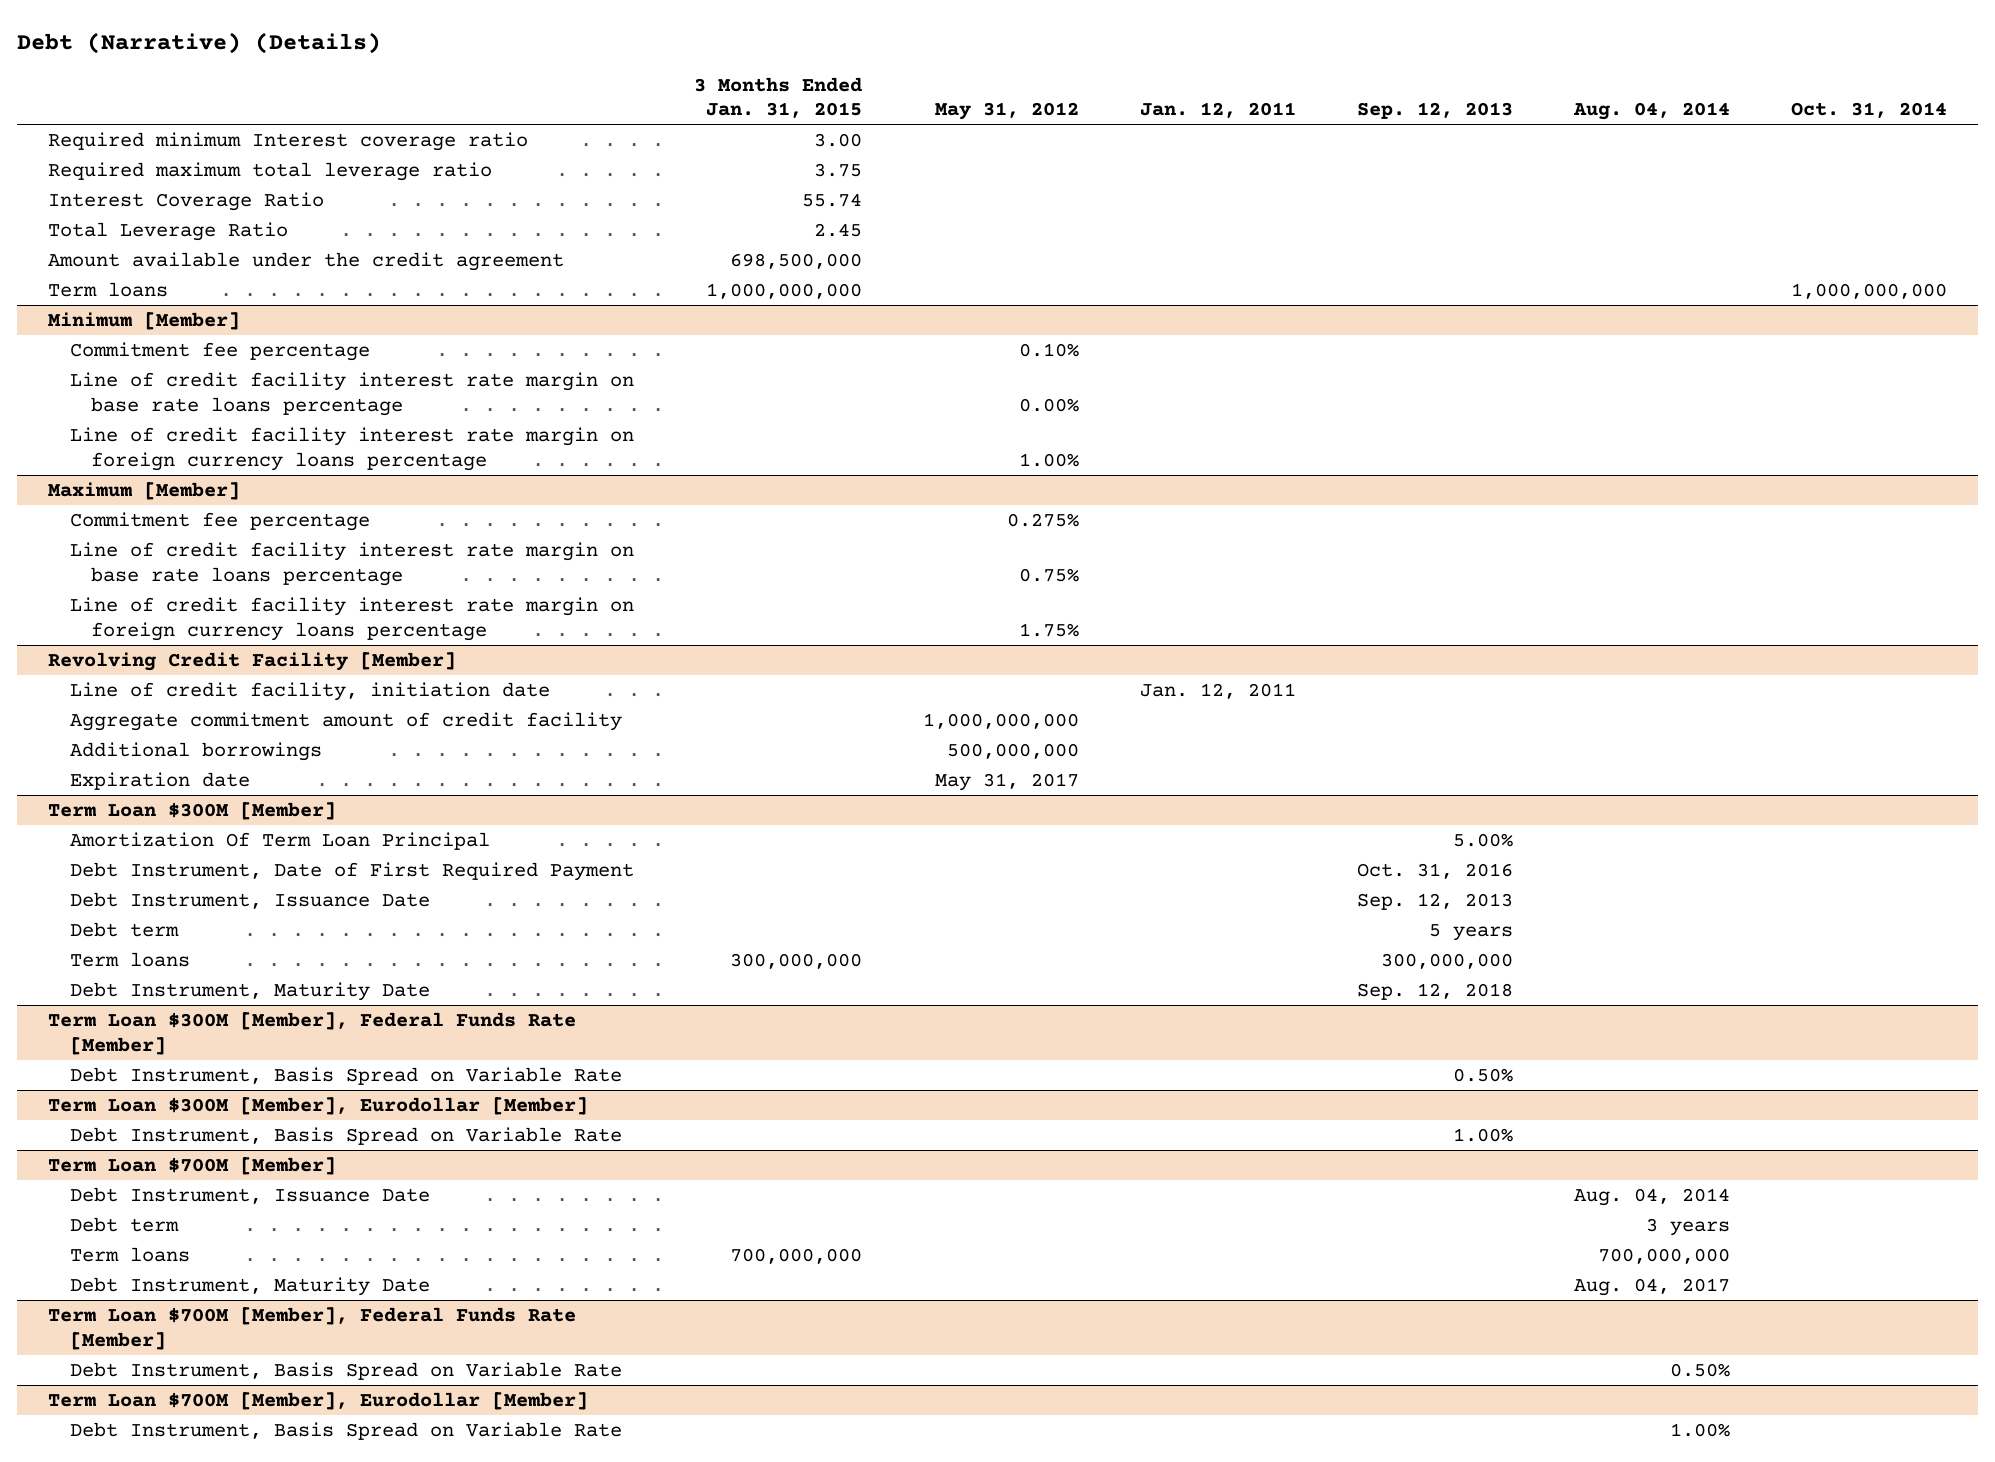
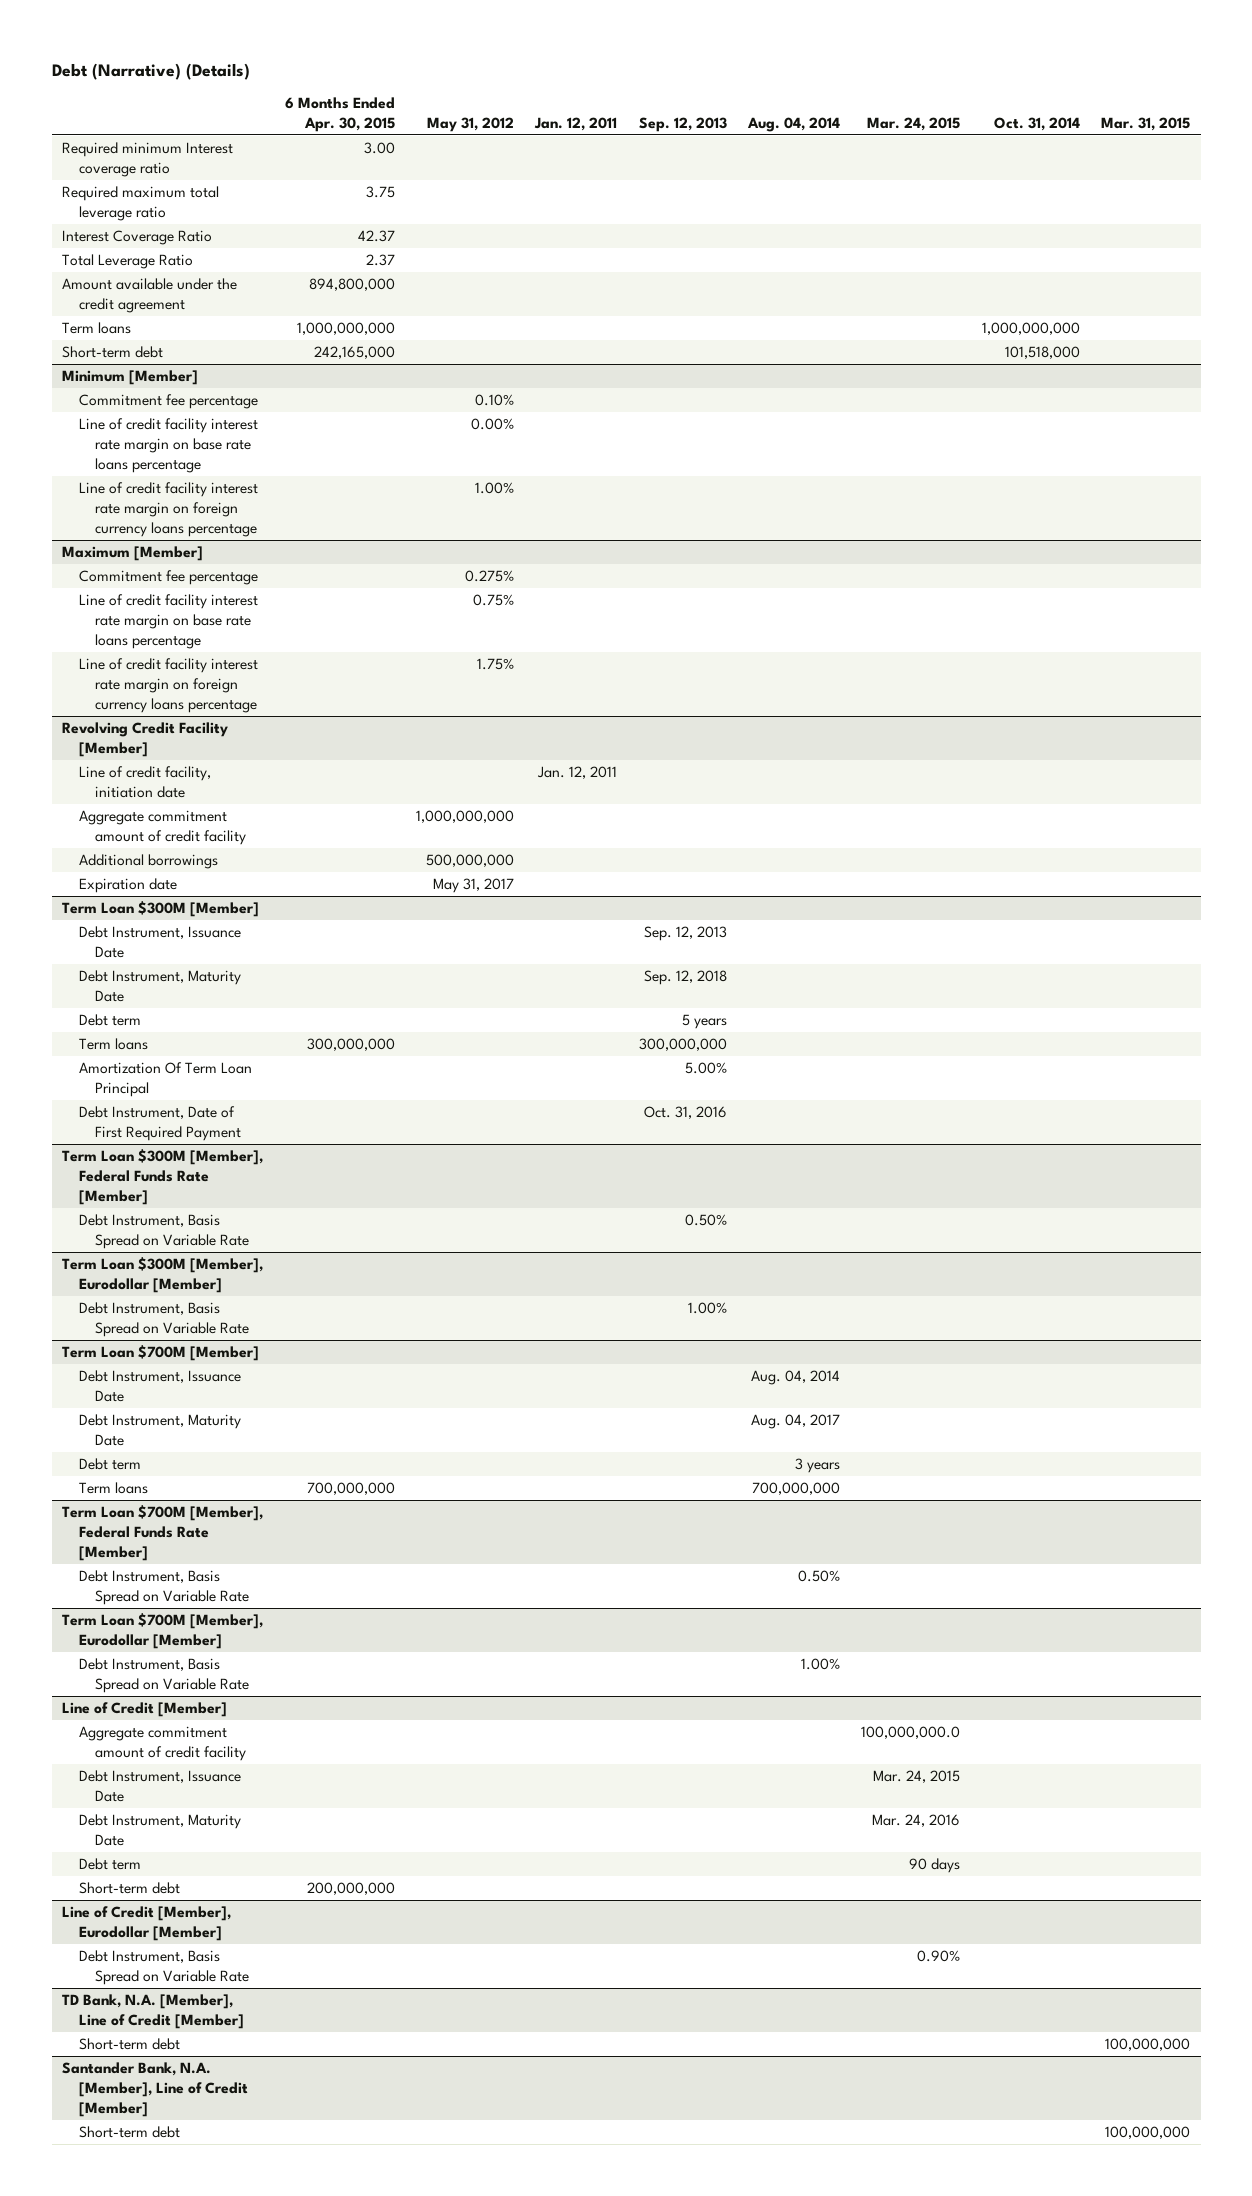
[694,76,863,119] 3 Months Ended Jan. 31, 2015 -> none
none -> [284,97,395,133] 6 Months Ended Apr. 30, 2015
none -> [867,117,961,132] Mar. 24, 2015
none -> [1100,117,1190,132] Mar. 31, 2015
none -> [62,346,164,359] Short-term debt
[69,982,430,1002] Debt Instrument, Maturity Date -> [78,970,241,1003] Debt Instrument, Maturity Date
[69,832,490,851] Amortization Of Term Loan Principal -> [78,1062,252,1098] Amortization Of Term Loan Principal
[69,862,634,882] Debt Instrument, Date of First Required Payment -> [78,1106,241,1142] Debt Instrument, Date of First Required Payment
[69,1277,430,1297] Debt Instrument, Maturity Date -> [78,1414,241,1447] Debt Instrument, Maturity Date
none -> [62,1702,228,1718] Line of Credit [Member]
none -> [78,1726,246,1762] Aggregate commitment amount of credit facility
none -> [78,1770,241,1803] Debt Instrument, Issuance Date
none -> [78,1814,241,1847] Debt Instrument, Maturity Date
none -> [78,1858,141,1871] Debt term
none -> [78,1882,180,1895] Short-term debt
none -> [62,1906,232,1942] Line of Credit [Member], Eurodollar [Member]
none -> [78,1950,249,1986] Debt Instrument, Basis Spread on Variable Rate
none -> [62,1994,244,2030] TD Bank, N.A. [Member], Line of Credit [Member]
none -> [78,2038,180,2051] Short-term debt
none -> [62,2062,248,2117] Santander Bank, N.A. [Member], Line of Credit [Member]
none -> [78,2126,180,2139] Short-term debt

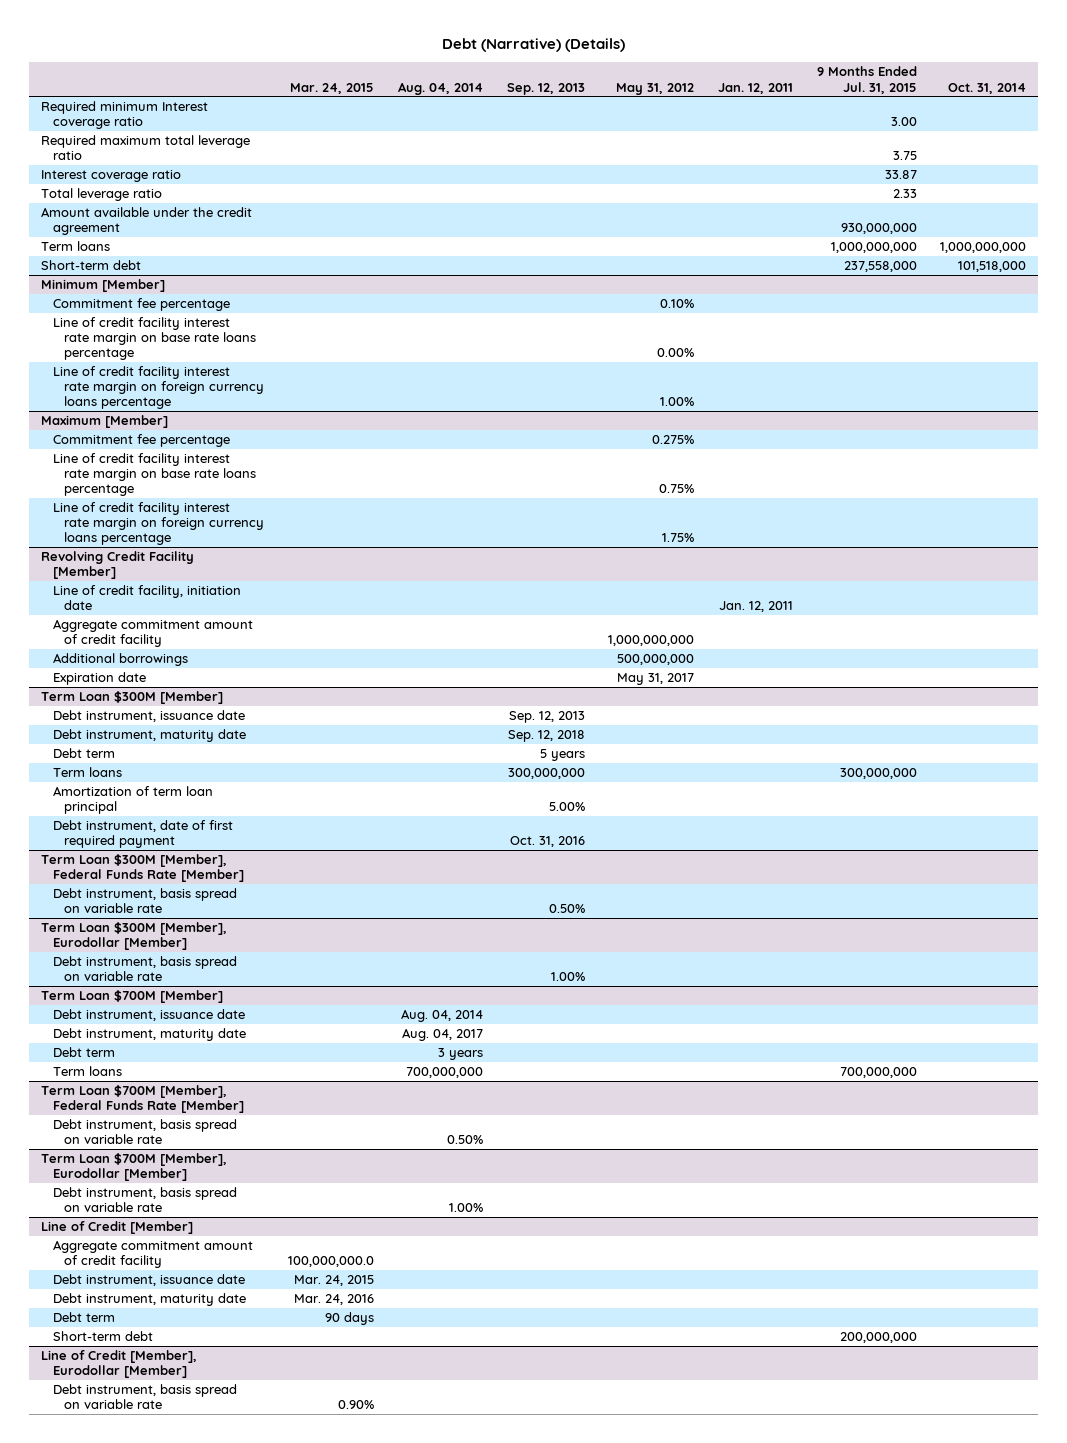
[284,97,395,133] 6 Months Ended Apr. 30, 2015 -> none
[1100,117,1190,132] Mar. 31, 2015 -> none
none -> [816,66,917,94] 9 Months Ended Jul. 31, 2015
[62,230,213,246] Interest Coverage Ratio -> [40,170,181,183] Interest coverage ratio
[62,254,194,270] Total Leverage Ratio -> [40,188,162,202] Total leverage ratio
[78,926,241,959] Debt Instrument, Issuance Date -> [52,710,245,723] Debt instrument, issuance date
[78,970,241,1003] Debt Instrument, Maturity Date -> [52,729,246,743] Debt instrument, maturity date
[78,1062,252,1098] Amortization Of Term Loan Principal -> [52,786,213,815] Amortization of term loan principal
[78,1106,241,1142] Debt Instrument, Date of First Required Payment -> [52,820,233,849] Debt instrument, date of first required payment
[78,1214,249,1250] Debt Instrument, Basis Spread on Variable Rate -> [52,888,237,914] Debt instrument, basis spread on variable rate
[78,1302,249,1338] Debt Instrument, Basis Spread on Variable Rate -> [52,956,237,982] Debt instrument, basis spread on variable rate
[78,1370,241,1403] Debt Instrument, Issuance Date -> [52,1009,245,1022] Debt instrument, issuance date
[78,1414,241,1447] Debt Instrument, Maturity Date -> [52,1028,246,1042] Debt instrument, maturity date
[78,1570,249,1606] Debt Instrument, Basis Spread on Variable Rate -> [52,1119,237,1145] Debt instrument, basis spread on variable rate
[78,1658,249,1694] Debt Instrument, Basis Spread on Variable Rate -> [52,1187,237,1213] Debt instrument, basis spread on variable rate
[78,1770,241,1803] Debt Instrument, Issuance Date -> [52,1274,245,1287] Debt instrument, issuance date
[78,1814,241,1847] Debt Instrument, Maturity Date -> [52,1293,246,1307] Debt instrument, maturity date
[62,1994,244,2030] TD Bank, N.A. [Member], Line of Credit [Member] -> none
[78,2038,180,2051] Short-term debt -> none
[62,2062,248,2117] Santander Bank, N.A. [Member], Line of Credit [Member] -> none
[78,2126,180,2139] Short-term debt -> none
[78,1950,249,1986] Debt Instrument, Basis Spread on Variable Rate -> [52,1384,237,1410] Debt instrument, basis spread on variable rate

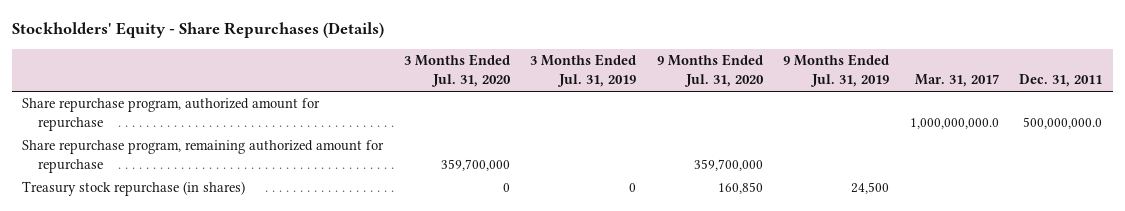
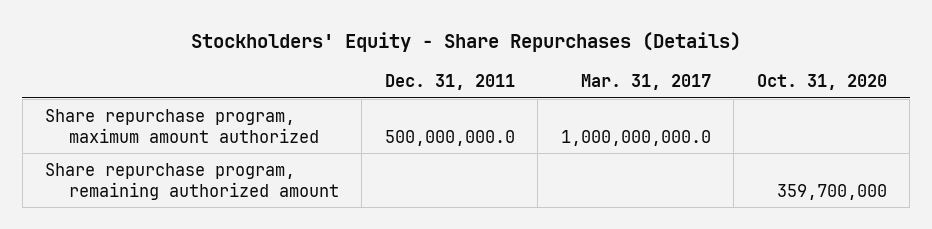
[403,54,511,88] 3 Months Ended Jul. 31, 2020 -> none
[530,54,637,88] 3 Months Ended Jul. 31, 2019 -> none
[656,54,764,88] 9 Months Ended Jul. 31, 2020 -> none
[783,54,890,88] 9 Months Ended Jul. 31, 2019 -> none
none -> [756,74,887,91] Oct. 31, 2020
[22,181,246,197] Treasury stock repurchase (in shares) -> none
[22,98,321,132] Share repurchase program, authorized amount for repurchase -> [45,108,319,143] Share repurchase program, maximum amount authorized
[22,140,385,174] Share repurchase program, remaining authorized amount for repurchase -> [45,162,339,200] Share repurchase program, remaining authorized amount

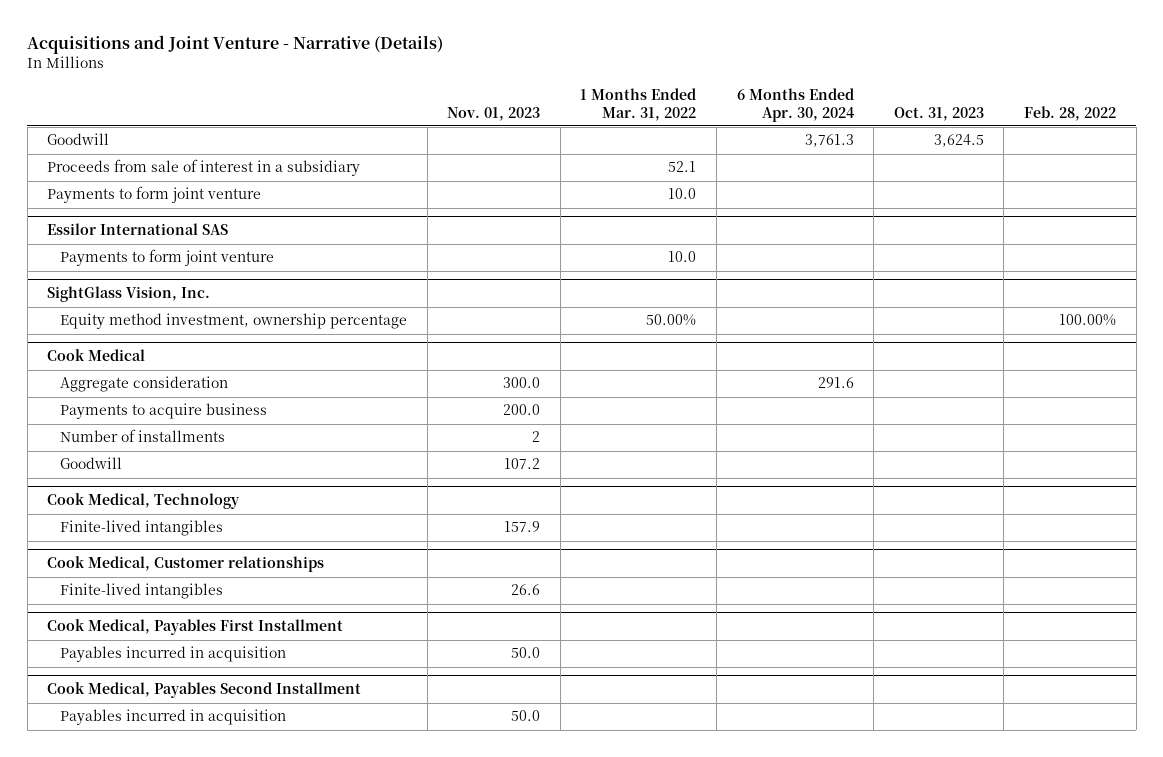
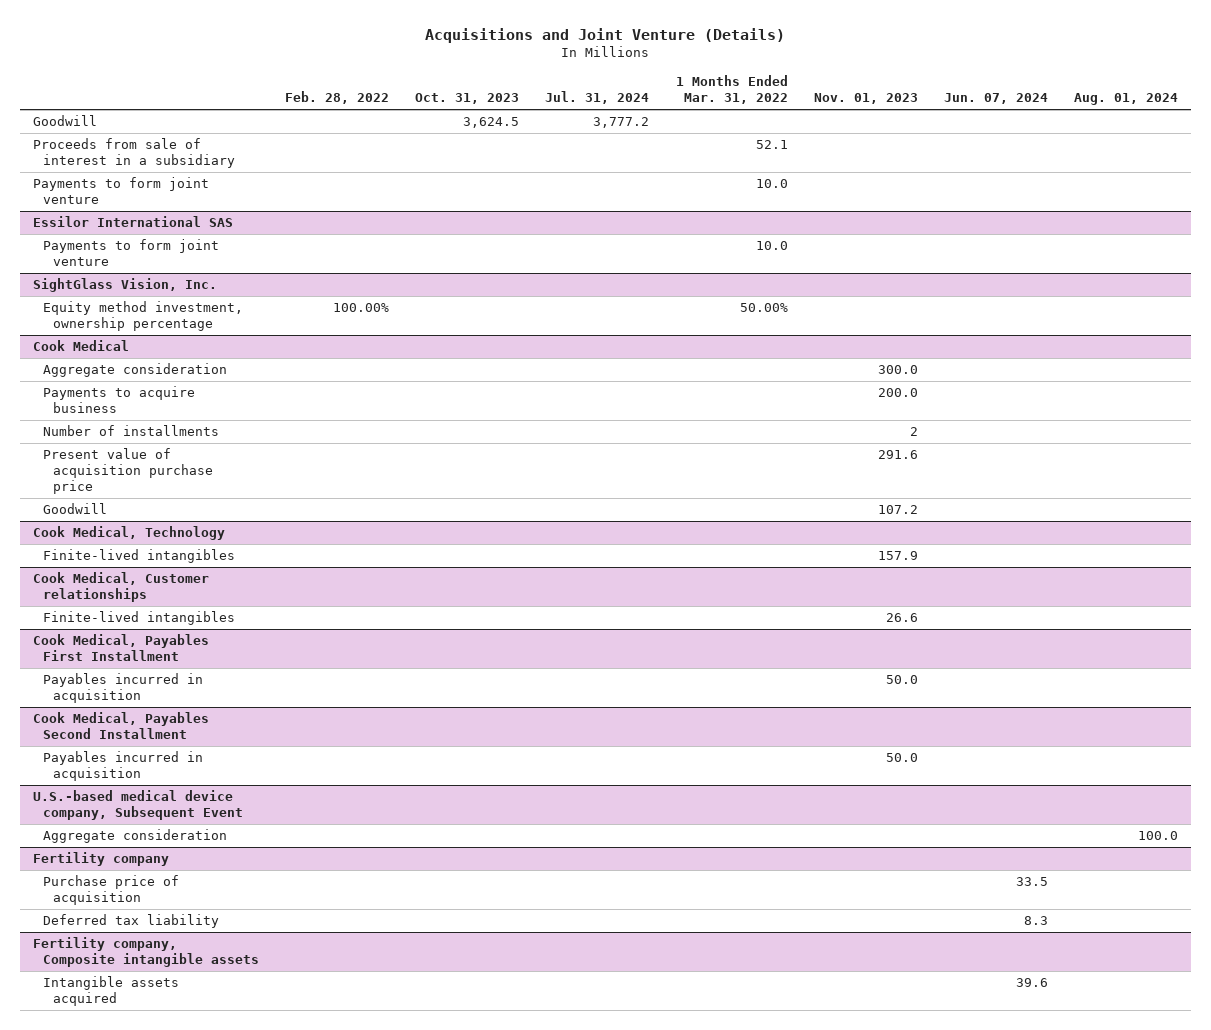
[27,34,444,54] Acquisitions and Joint Venture - Narrative (Details) -> [425,27,786,43] Acquisitions and Joint Venture (Details)
[736,88,854,122] 6 Months Ended Apr. 30, 2024 -> none
none -> [545,91,650,105] Jul. 31, 2024
none -> [943,93,1048,105] Jun. 07, 2024
none -> [1073,93,1178,106] Aug. 01, 2024
none -> [42,448,214,495] Present value of acquisition purchase price
none -> [32,790,243,821] U.S.-based medical device company, Subsequent Event
none -> [42,829,227,844] Aggregate consideration
none -> [32,852,169,867] Fertility company
none -> [42,875,179,906] Purchase price of acquisition
none -> [42,914,219,929] Deferred tax liability
none -> [32,937,259,968] Fertility company, Composite intangible assets
none -> [42,976,179,1007] Intangible assets acquired

